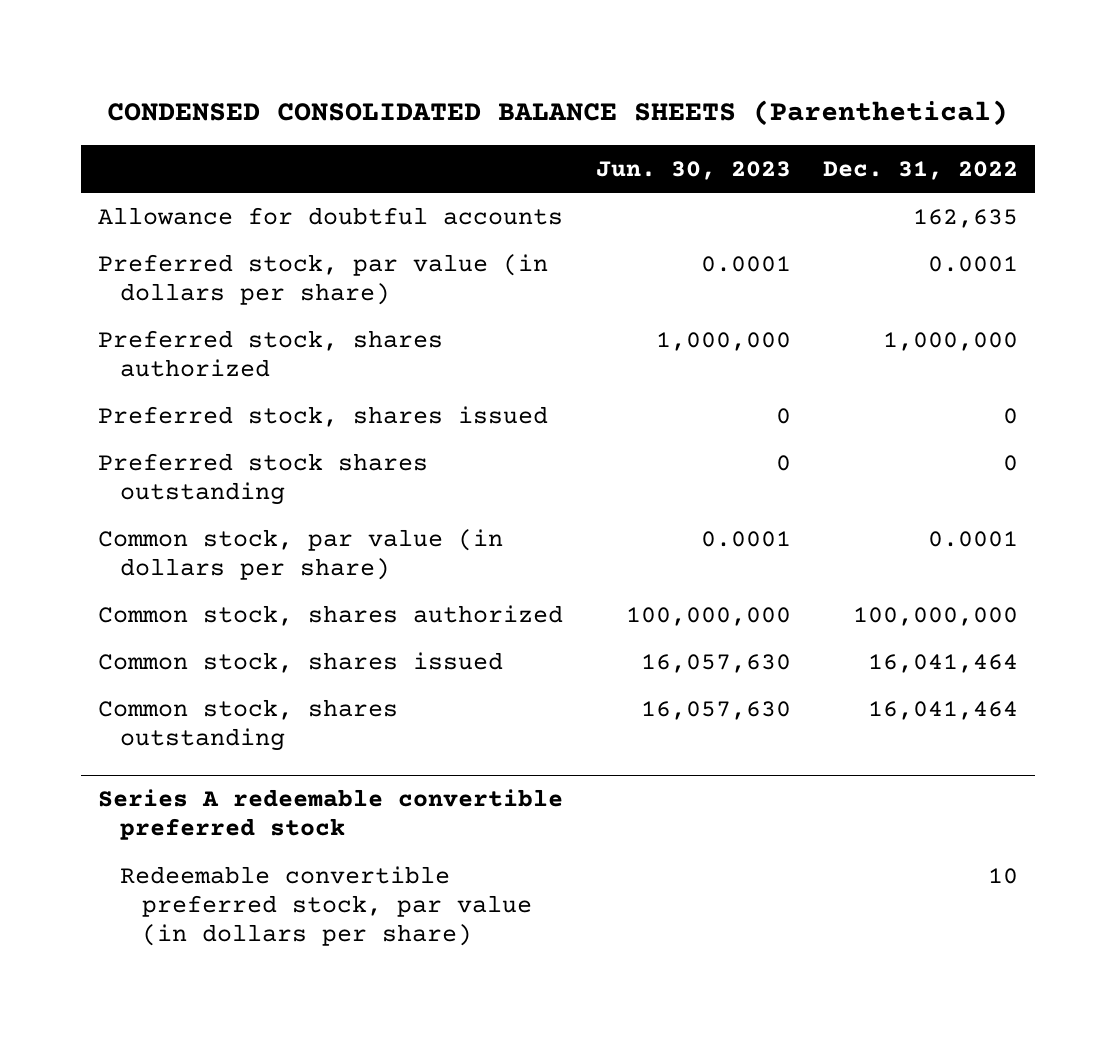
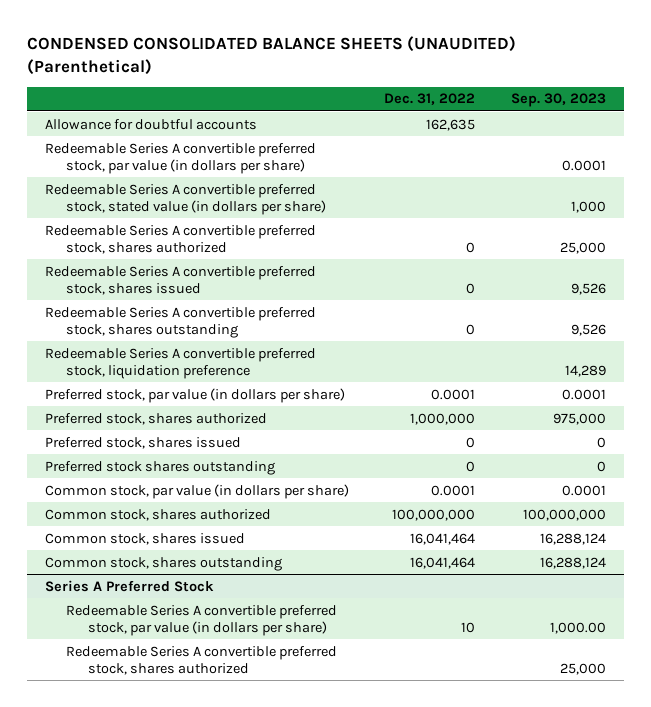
[107,100,1009,127] CONDENSED CONSOLIDATED BALANCE SHEETS (Parenthetical) -> [26,36,516,76] CONDENSED CONSOLIDATED BALANCE SHEETS (UNAUDITED) (Parenthetical)
[595,160,791,180] Jun. 30, 2023 -> none
none -> [511,93,607,108] Sep. 30, 2023
none -> [44,142,316,174] Redeemable Series A convertible preferred stock, par value (in dollars per share)
none -> [44,183,327,215] Redeemable Series A convertible preferred stock, stated value (in dollars per share)
none -> [44,224,316,254] Redeemable Series A convertible preferred stock, shares authorized
none -> [44,265,316,295] Redeemable Series A convertible preferred stock, shares issued
none -> [44,306,316,338] Redeemable Series A convertible preferred stock, shares outstanding
none -> [44,347,316,379] Redeemable Series A convertible preferred stock, liquidation preference
[97,789,563,841] Series A redeemable convertible preferred stock -> [44,579,214,592] Series A Preferred Stock
[120,865,533,947] Redeemable convertible preferred stock, par value (in dollars per share) -> [66,604,338,636] Redeemable Series A convertible preferred stock, par value (in dollars per share)
none -> [66,645,338,675] Redeemable Series A convertible preferred stock, shares authorized

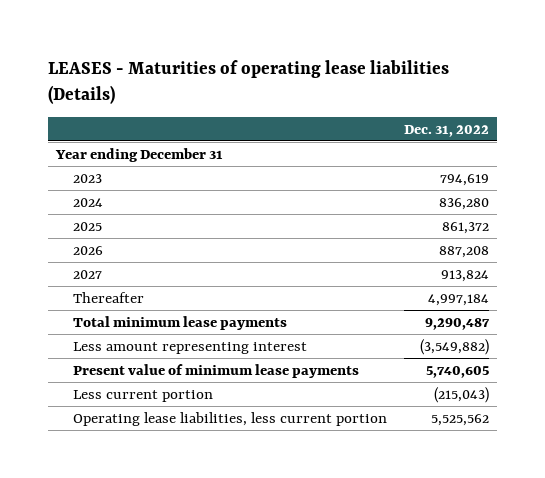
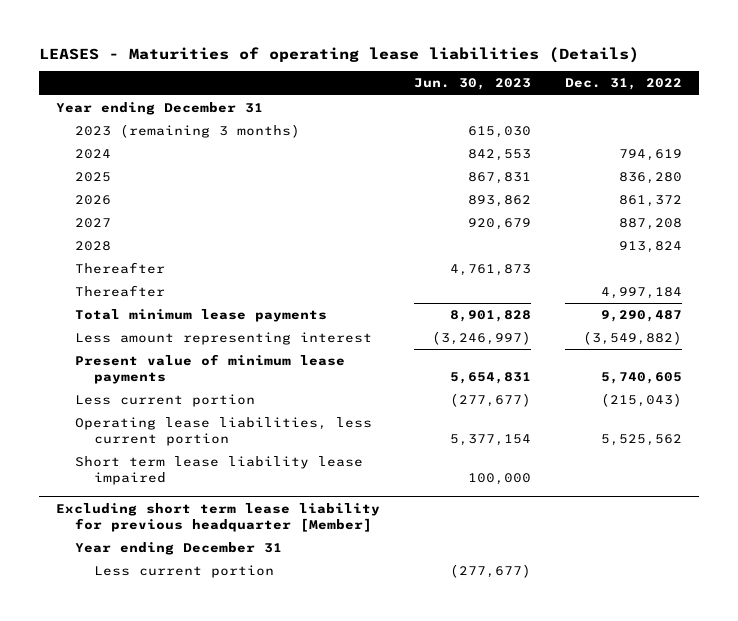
none -> [414,78,532,91] Jun. 30, 2023
none -> [74,124,300,139] 2023 (remaining 3 months)
[73,173,103,183] 2023 -> [74,149,111,160] 2024
[73,197,104,207] 2024 -> [74,172,111,183] 2025
[73,221,103,231] 2025 -> [74,195,111,206] 2026
[73,245,104,255] 2026 -> [74,218,111,229] 2027
[73,269,103,279] 2027 -> [74,241,111,252] 2028
none -> [74,262,165,275] Thereafter
none -> [74,456,363,485] Short term lease liability lease impaired
none -> [55,503,380,532] Excluding short term lease liability for previous headquarter [Member]
none -> [74,542,282,556] Year ending December 31
none -> [93,565,274,579] Less current portion

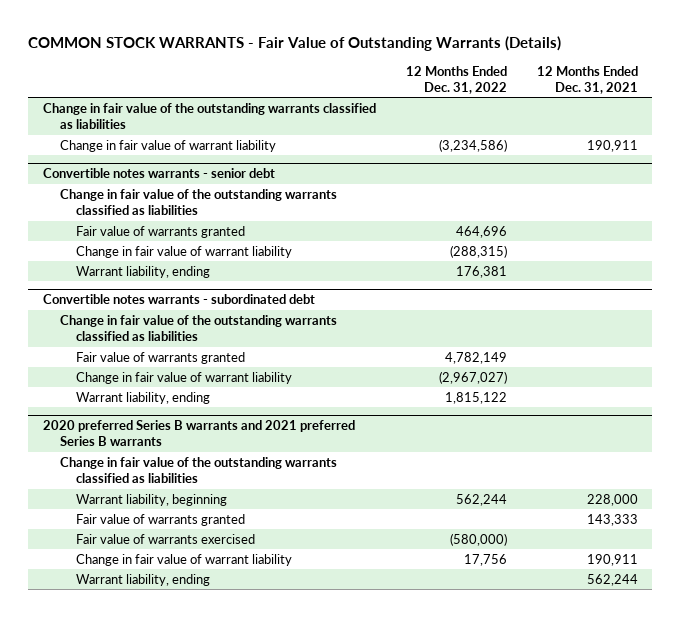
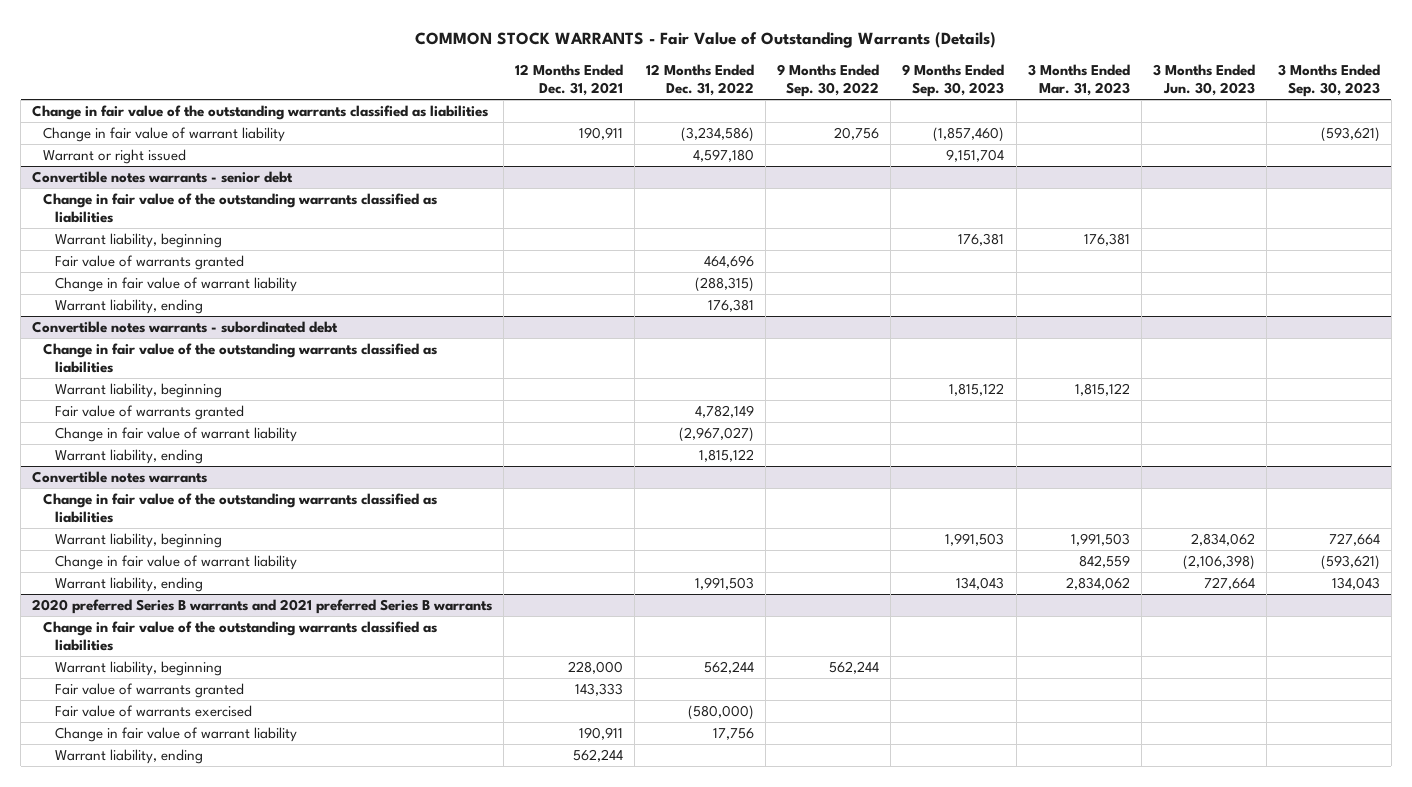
none -> [777,63,880,97] 9 Months Ended Sep. 30, 2022
none -> [902,63,1005,97] 9 Months Ended Sep. 30, 2023
none -> [1027,63,1130,96] 3 Months Ended Mar. 31, 2023
none -> [1152,63,1255,96] 3 Months Ended Jun. 30, 2023
none -> [1277,63,1380,97] 3 Months Ended Sep. 30, 2023
none -> [43,149,187,165] Warrant or right issued
none -> [54,233,222,249] Warrant liability, beginning
none -> [54,383,222,399] Warrant liability, beginning
none -> [32,471,208,484] Convertible notes warrants
none -> [43,493,438,524] Change in fair value of the outstanding warrants classified as liabilities
none -> [54,533,222,549] Warrant liability, beginning
none -> [54,555,297,571] Change in fair value of warrant liability
none -> [54,577,203,593] Warrant liability, ending

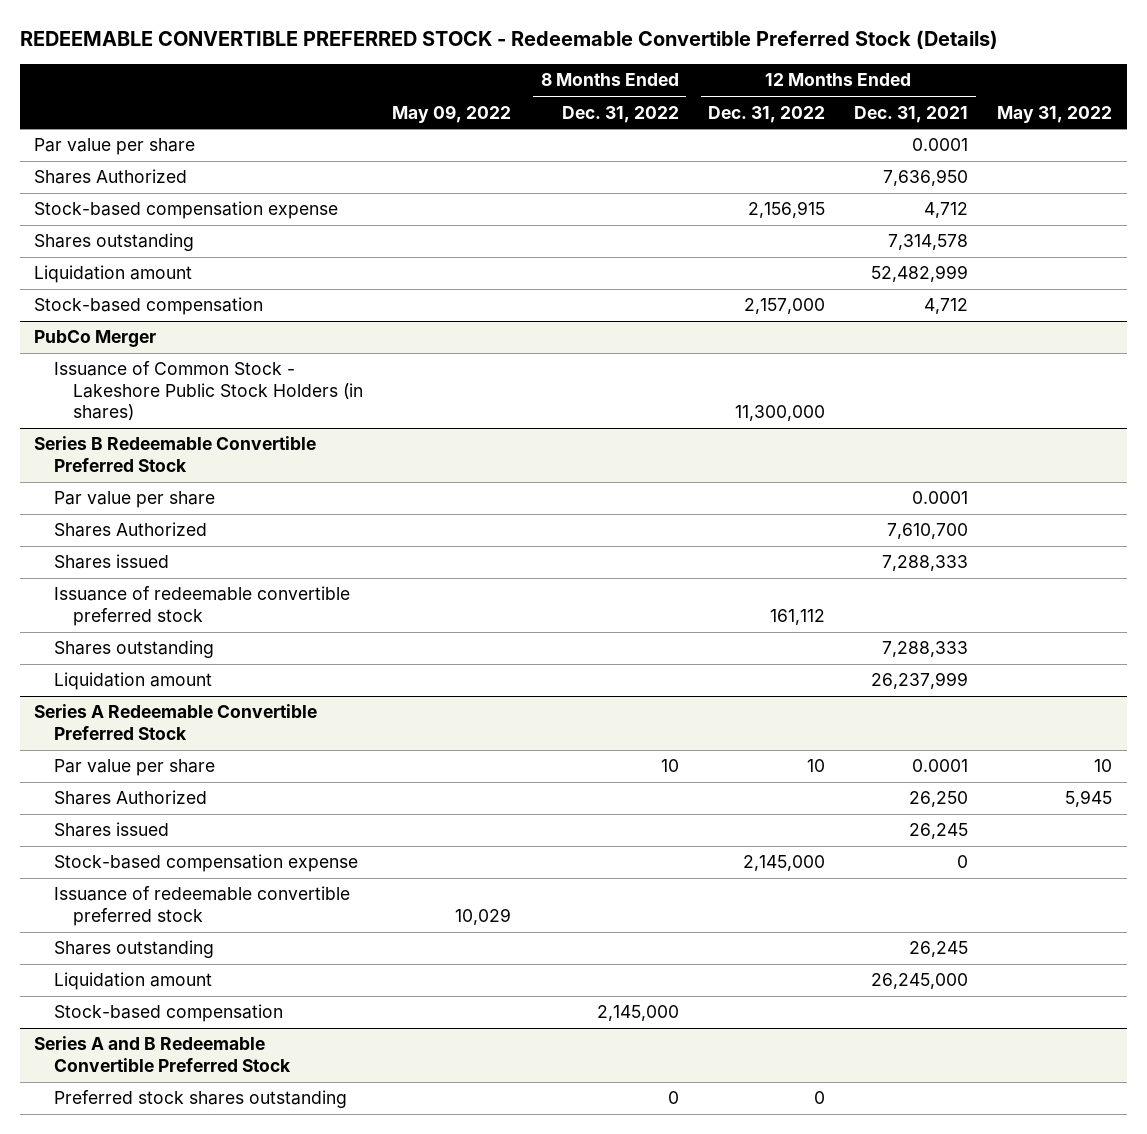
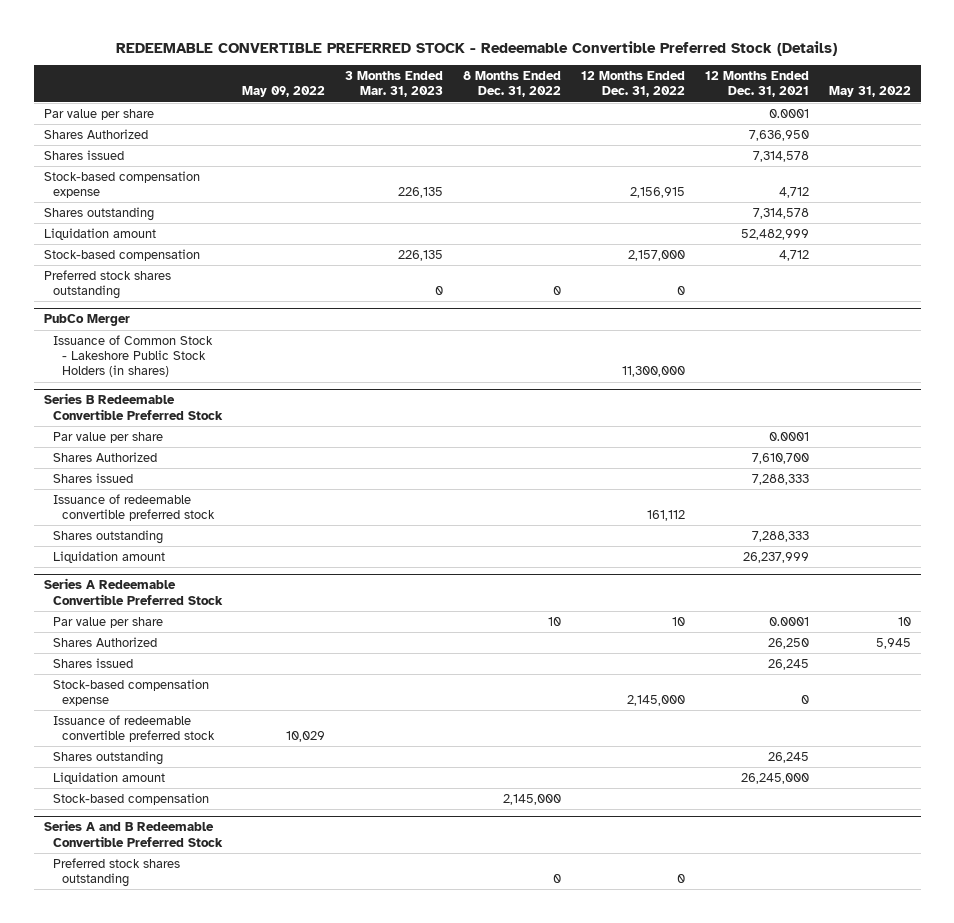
none -> [344,71,443,98] 3 Months Ended Mar. 31, 2023
none -> [43,149,124,160] Shares issued
none -> [43,269,171,300] Preferred stock shares outstanding

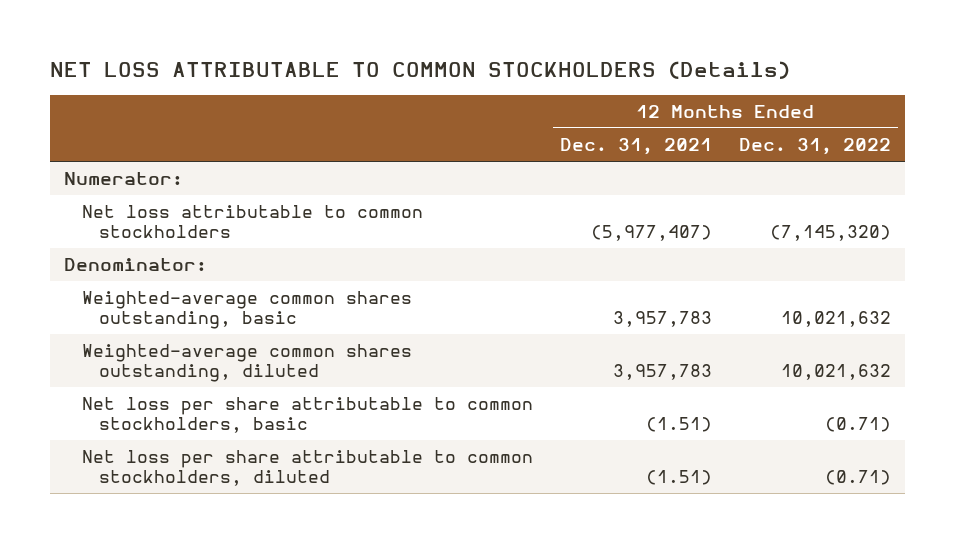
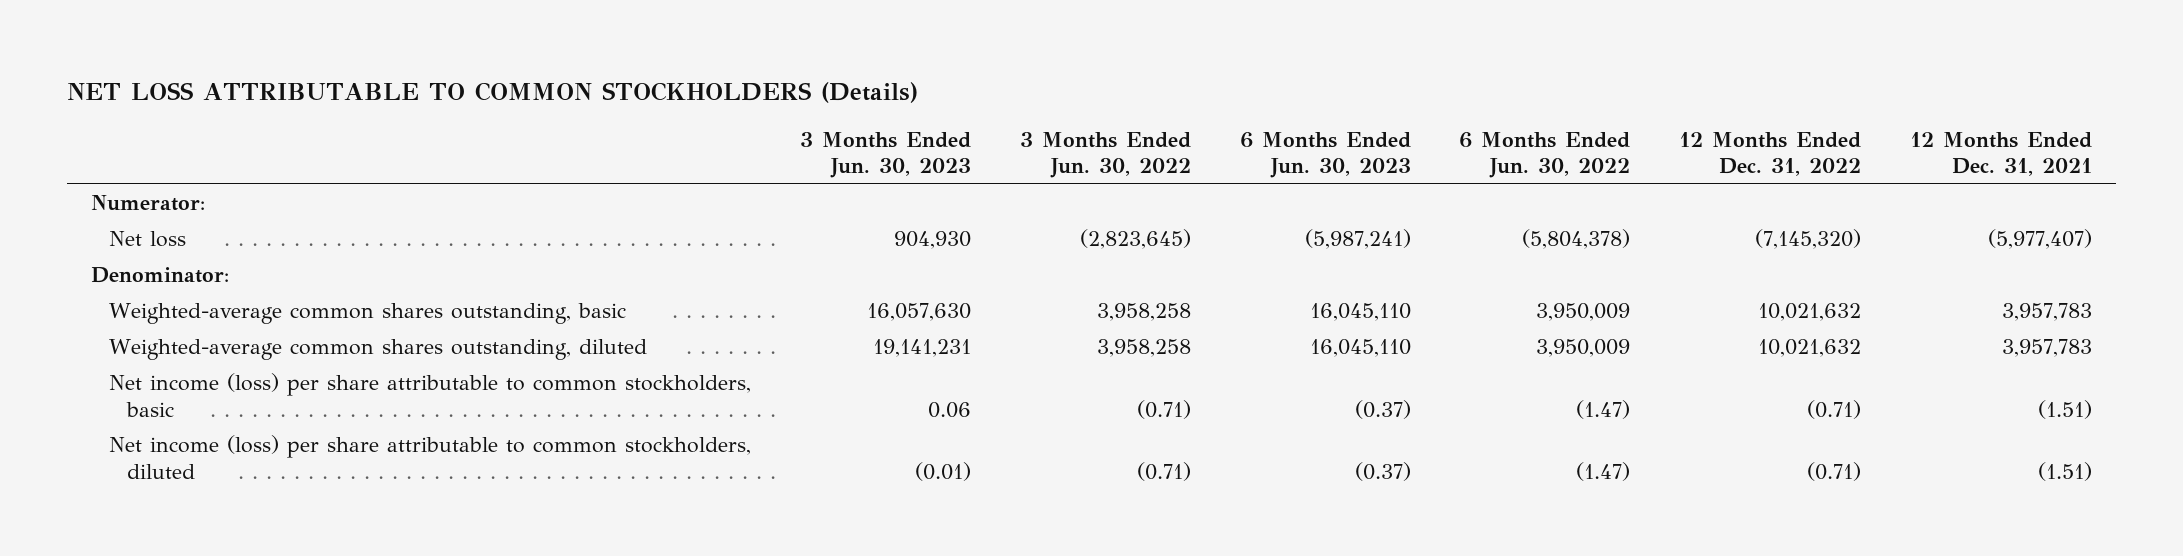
none -> [800,131,972,179] 3 Months Ended Jun. 30, 2023
none -> [1019,131,1191,179] 3 Months Ended Jun. 30, 2022
none -> [1239,131,1411,179] 6 Months Ended Jun. 30, 2023
none -> [1459,131,1631,179] 6 Months Ended Jun. 30, 2022
[81,205,423,239] Net loss attributable to common stockholders -> [109,231,187,248] Net loss
[81,397,533,434] Net loss per share attributable to common stockholders, basic -> [109,373,752,417] Net income (loss) per share attributable to common stockholders, basic
[81,450,533,487] Net loss per share attributable to common stockholders, diluted -> [109,435,752,479] Net income (loss) per share attributable to common stockholders, diluted

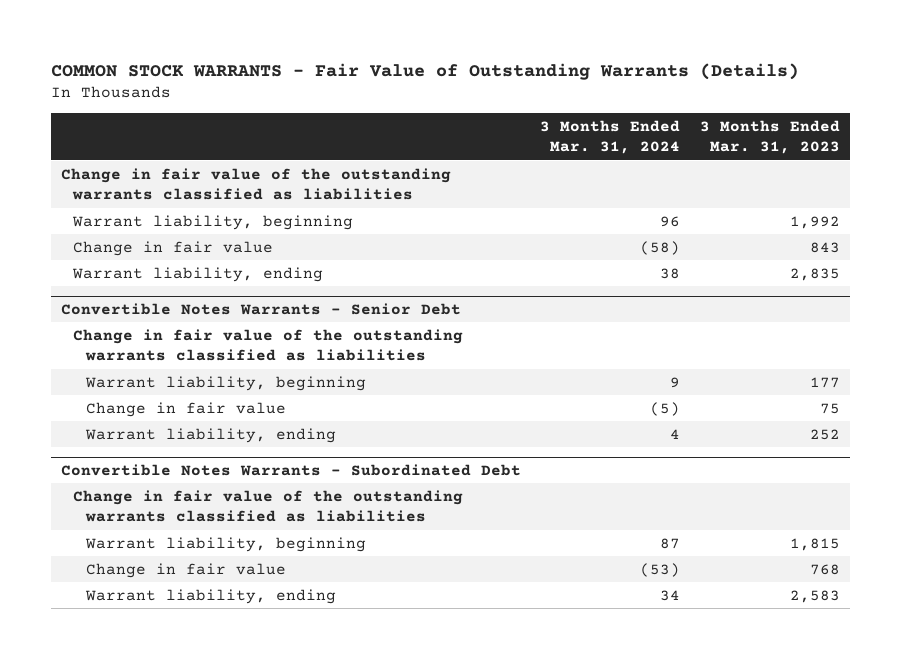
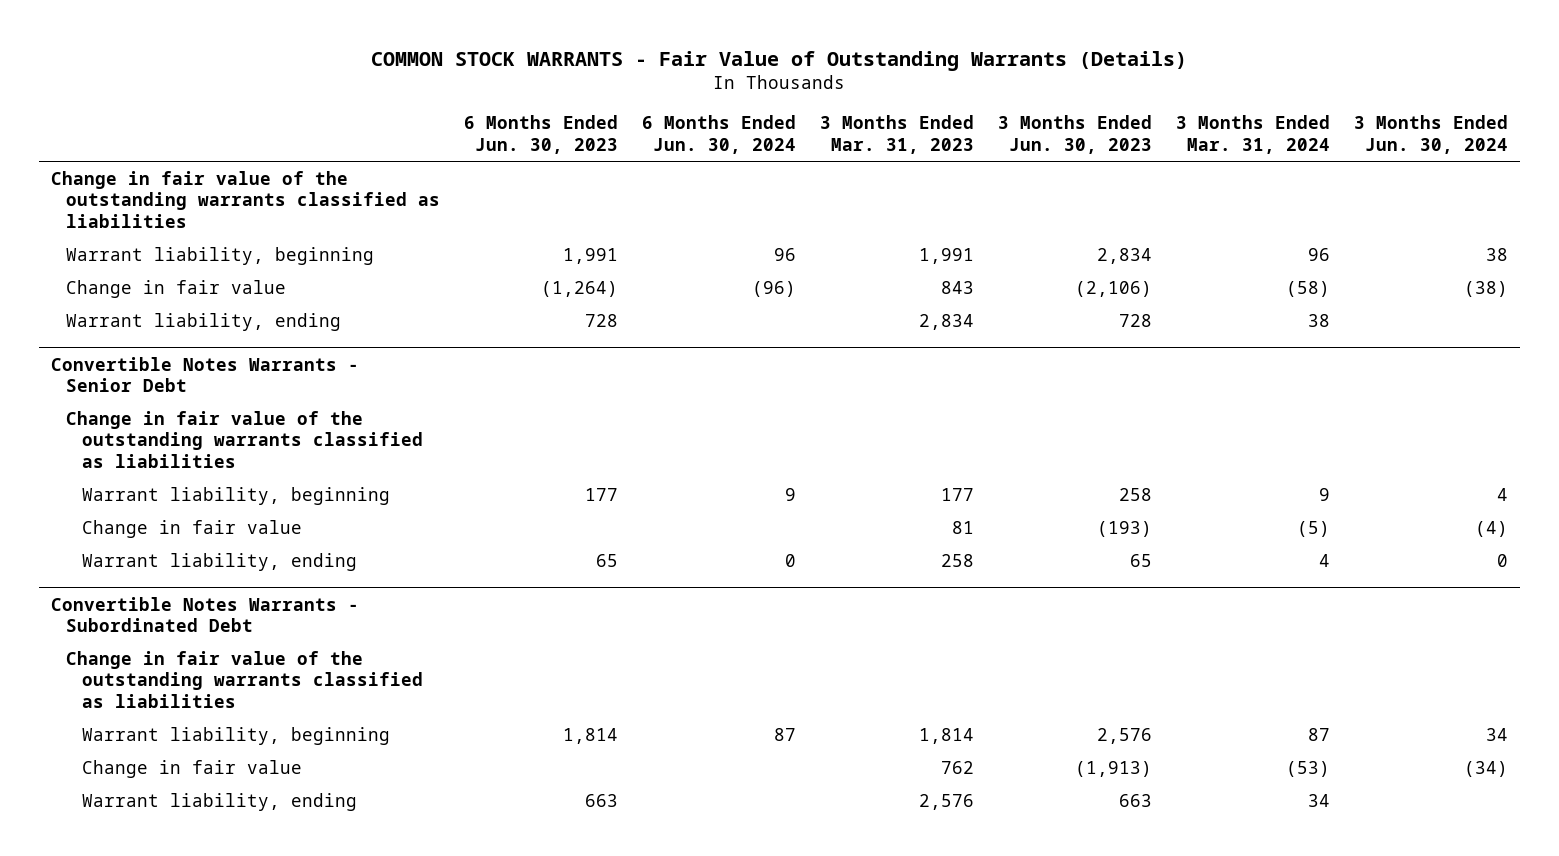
none -> [464,115,619,154] 6 Months Ended Jun. 30, 2023
none -> [642,115,797,154] 6 Months Ended Jun. 30, 2024
none -> [998,115,1153,154] 3 Months Ended Jun. 30, 2023
none -> [1354,115,1509,154] 3 Months Ended Jun. 30, 2024
[790,215,841,229] 1,992 -> [919,247,975,264] 1,991
[790,267,841,281] 2,835 -> [919,313,975,330] 2,834
[820,402,841,414] 75 -> [952,520,975,534] 81
[810,428,841,440] 252 -> [941,553,975,567] 258
[790,537,841,551] 1,815 -> [919,727,975,744] 1,814
[810,563,841,575] 768 -> [941,760,975,774] 762
[790,589,841,603] 2,583 -> [919,793,975,810] 2,576

